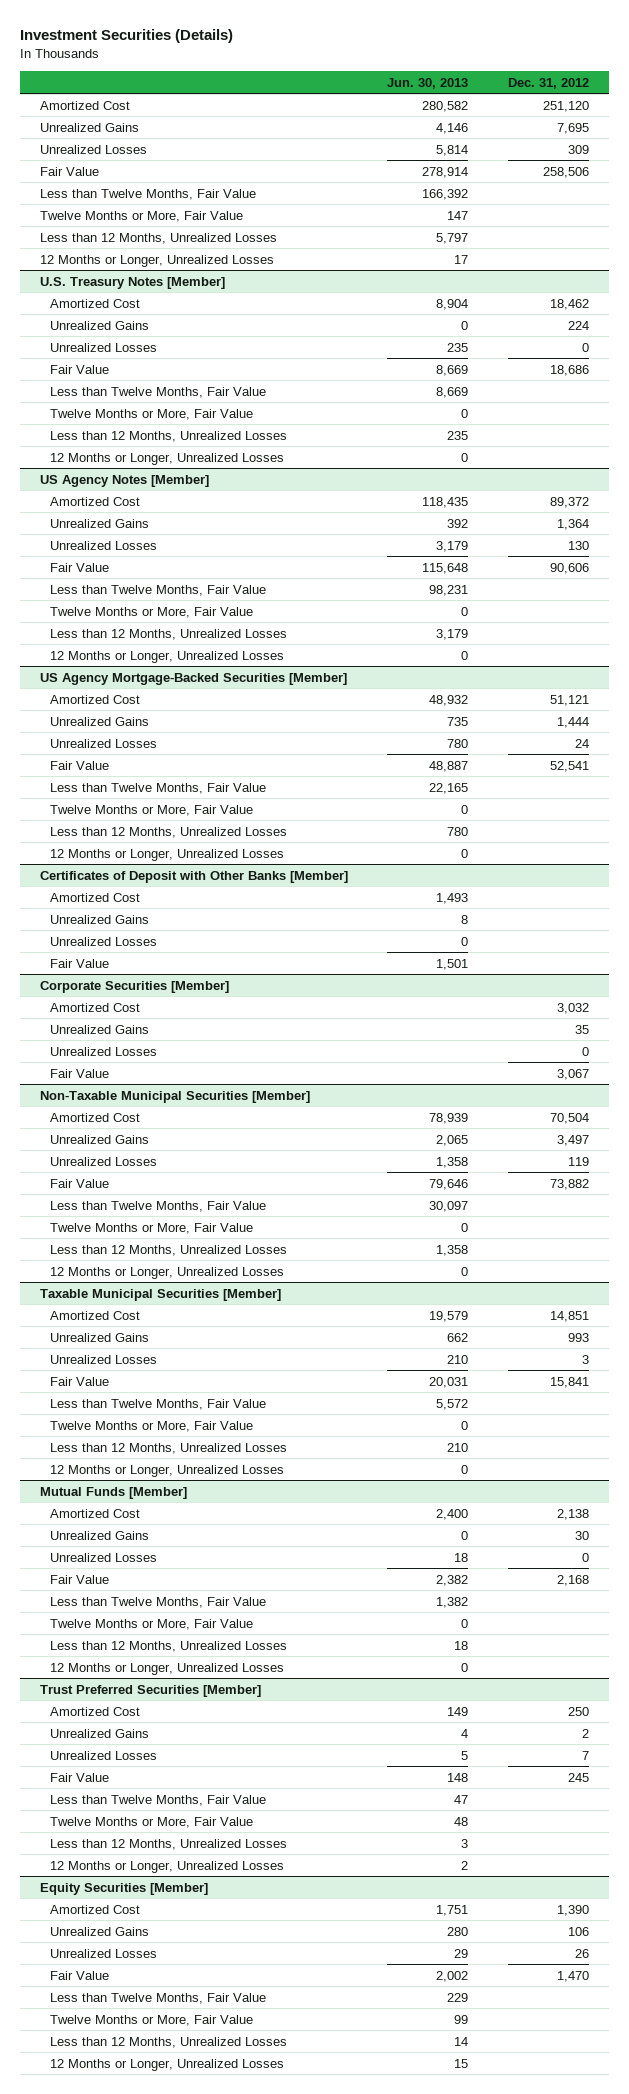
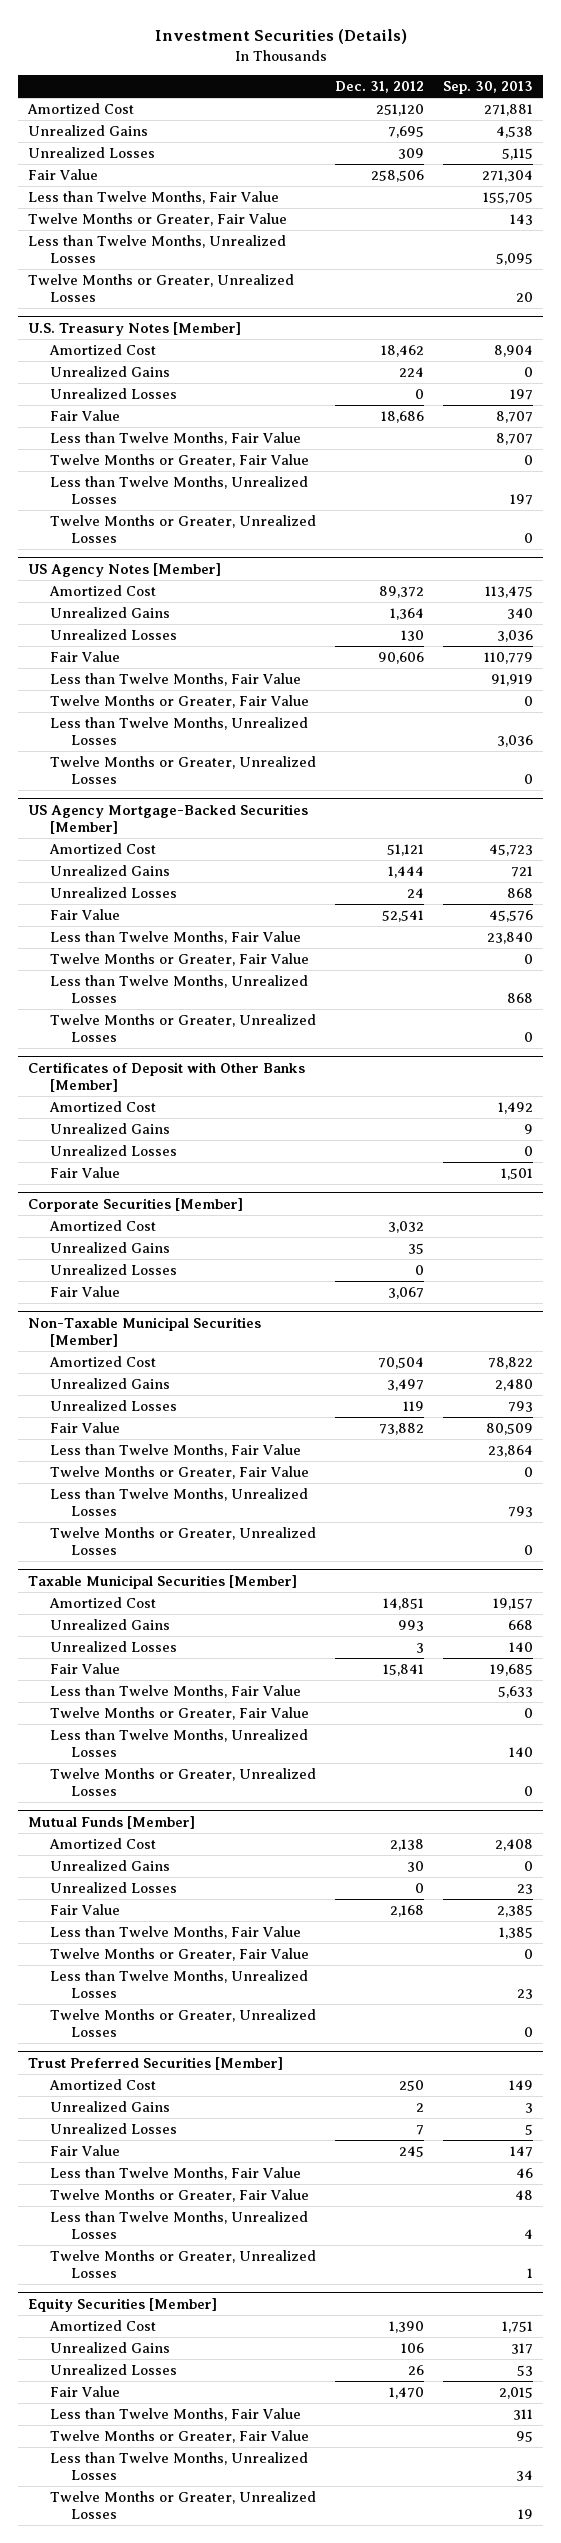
[387,77,469,89] Jun. 30, 2013 -> none
none -> [443,81,534,95] Sep. 30, 2013
[39,210,243,222] Twelve Months or More, Fair Value -> [27,213,287,227] Twelve Months or Greater, Fair Value
[39,232,277,244] Less than 12 Months, Unrealized Losses -> [27,235,286,264] Less than Twelve Months, Unrealized Losses
[39,254,274,267] 12 Months or Longer, Unrealized Losses -> [27,274,294,303] Twelve Months or Greater, Unrealized Losses
[50,408,254,420] Twelve Months or More, Fair Value -> [49,454,309,468] Twelve Months or Greater, Fair Value
[50,430,288,442] Less than 12 Months, Unrealized Losses -> [49,476,308,505] Less than Twelve Months, Unrealized Losses
[50,452,285,465] 12 Months or Longer, Unrealized Losses -> [49,515,316,544] Twelve Months or Greater, Unrealized Losses
[50,606,254,618] Twelve Months or More, Fair Value -> [49,695,309,709] Twelve Months or Greater, Fair Value
[50,628,288,640] Less than 12 Months, Unrealized Losses -> [49,717,308,746] Less than Twelve Months, Unrealized Losses
[50,650,285,663] 12 Months or Longer, Unrealized Losses -> [49,756,316,785] Twelve Months or Greater, Unrealized Losses
[50,804,254,816] Twelve Months or More, Fair Value -> [49,953,309,967] Twelve Months or Greater, Fair Value
[50,826,288,838] Less than 12 Months, Unrealized Losses -> [49,975,308,1004] Less than Twelve Months, Unrealized Losses
[50,848,285,861] 12 Months or Longer, Unrealized Losses -> [49,1014,316,1043] Twelve Months or Greater, Unrealized Losses
[50,1222,254,1234] Twelve Months or More, Fair Value -> [49,1466,309,1480] Twelve Months or Greater, Fair Value
[50,1244,288,1256] Less than 12 Months, Unrealized Losses -> [49,1488,308,1517] Less than Twelve Months, Unrealized Losses
[50,1266,285,1279] 12 Months or Longer, Unrealized Losses -> [49,1527,316,1556] Twelve Months or Greater, Unrealized Losses
[50,1420,254,1432] Twelve Months or More, Fair Value -> [49,1707,309,1721] Twelve Months or Greater, Fair Value
[50,1442,288,1454] Less than 12 Months, Unrealized Losses -> [49,1729,308,1758] Less than Twelve Months, Unrealized Losses
[50,1464,285,1477] 12 Months or Longer, Unrealized Losses -> [49,1768,316,1797] Twelve Months or Greater, Unrealized Losses
[50,1618,254,1630] Twelve Months or More, Fair Value -> [49,1948,309,1962] Twelve Months or Greater, Fair Value
[50,1640,288,1652] Less than 12 Months, Unrealized Losses -> [49,1970,308,1999] Less than Twelve Months, Unrealized Losses
[50,1662,285,1675] 12 Months or Longer, Unrealized Losses -> [49,2009,316,2038] Twelve Months or Greater, Unrealized Losses
[50,1816,254,1828] Twelve Months or More, Fair Value -> [49,2189,309,2203] Twelve Months or Greater, Fair Value
[50,1838,288,1850] Less than 12 Months, Unrealized Losses -> [49,2211,308,2240] Less than Twelve Months, Unrealized Losses
[50,1860,285,1873] 12 Months or Longer, Unrealized Losses -> [49,2250,316,2279] Twelve Months or Greater, Unrealized Losses
[50,2014,254,2026] Twelve Months or More, Fair Value -> [49,2430,309,2444] Twelve Months or Greater, Fair Value
[50,2036,288,2048] Less than 12 Months, Unrealized Losses -> [49,2452,308,2481] Less than Twelve Months, Unrealized Losses
[50,2058,285,2071] 12 Months or Longer, Unrealized Losses -> [49,2491,316,2520] Twelve Months or Greater, Unrealized Losses

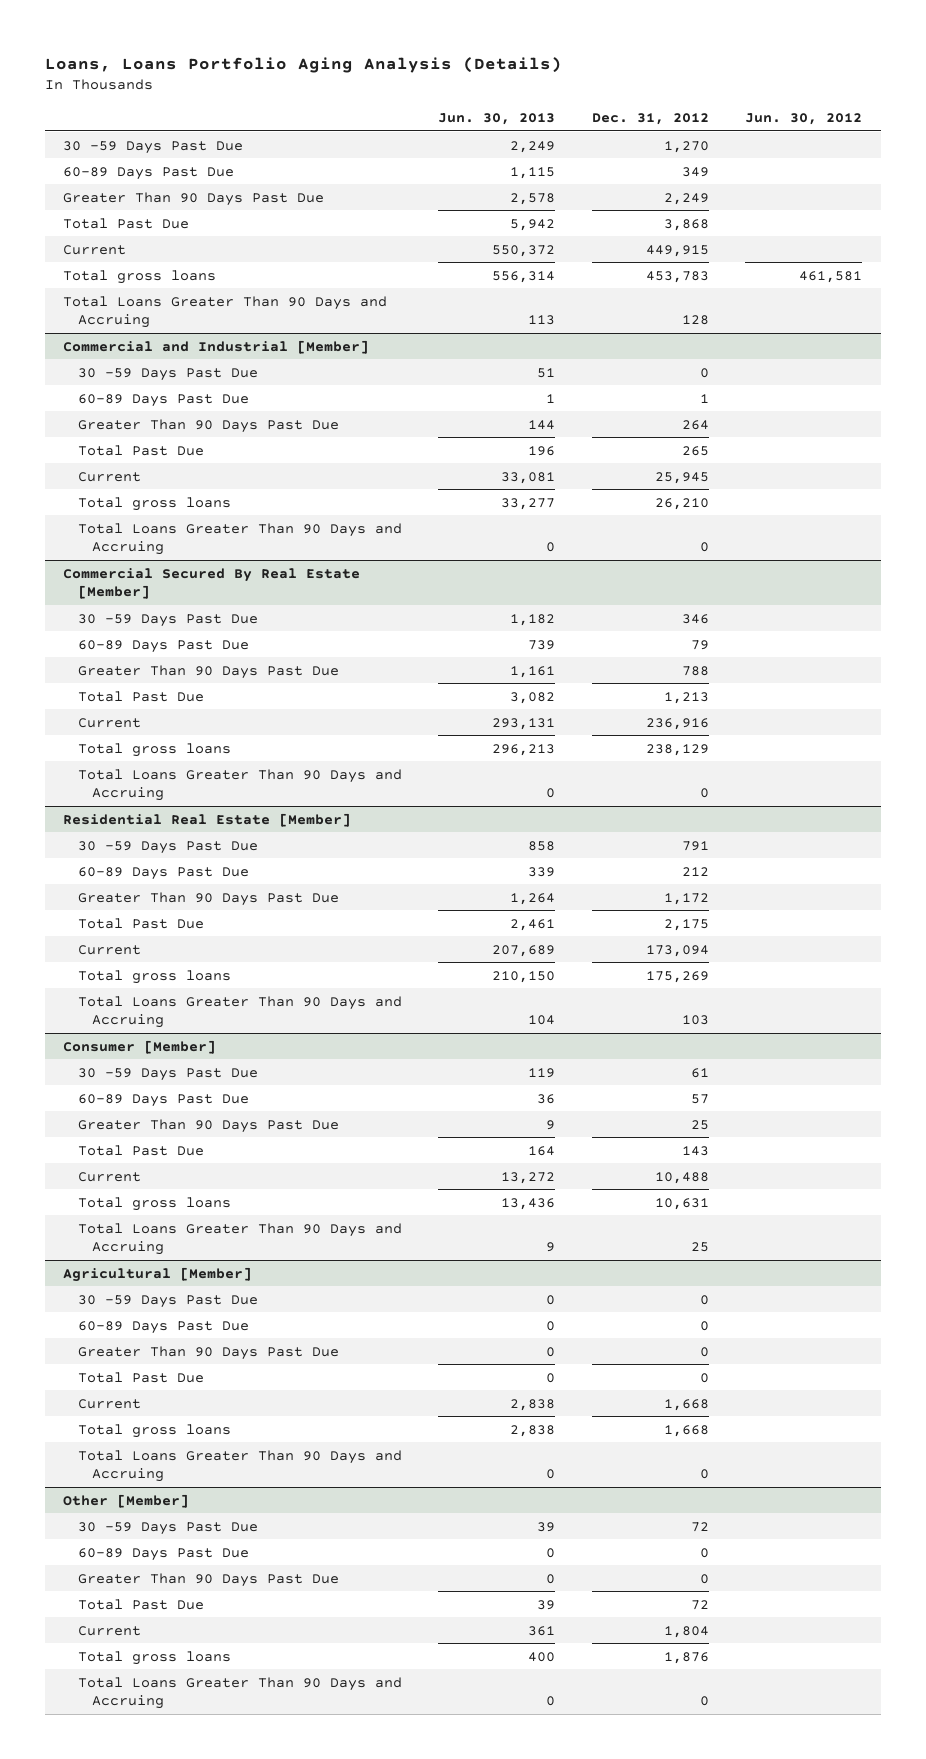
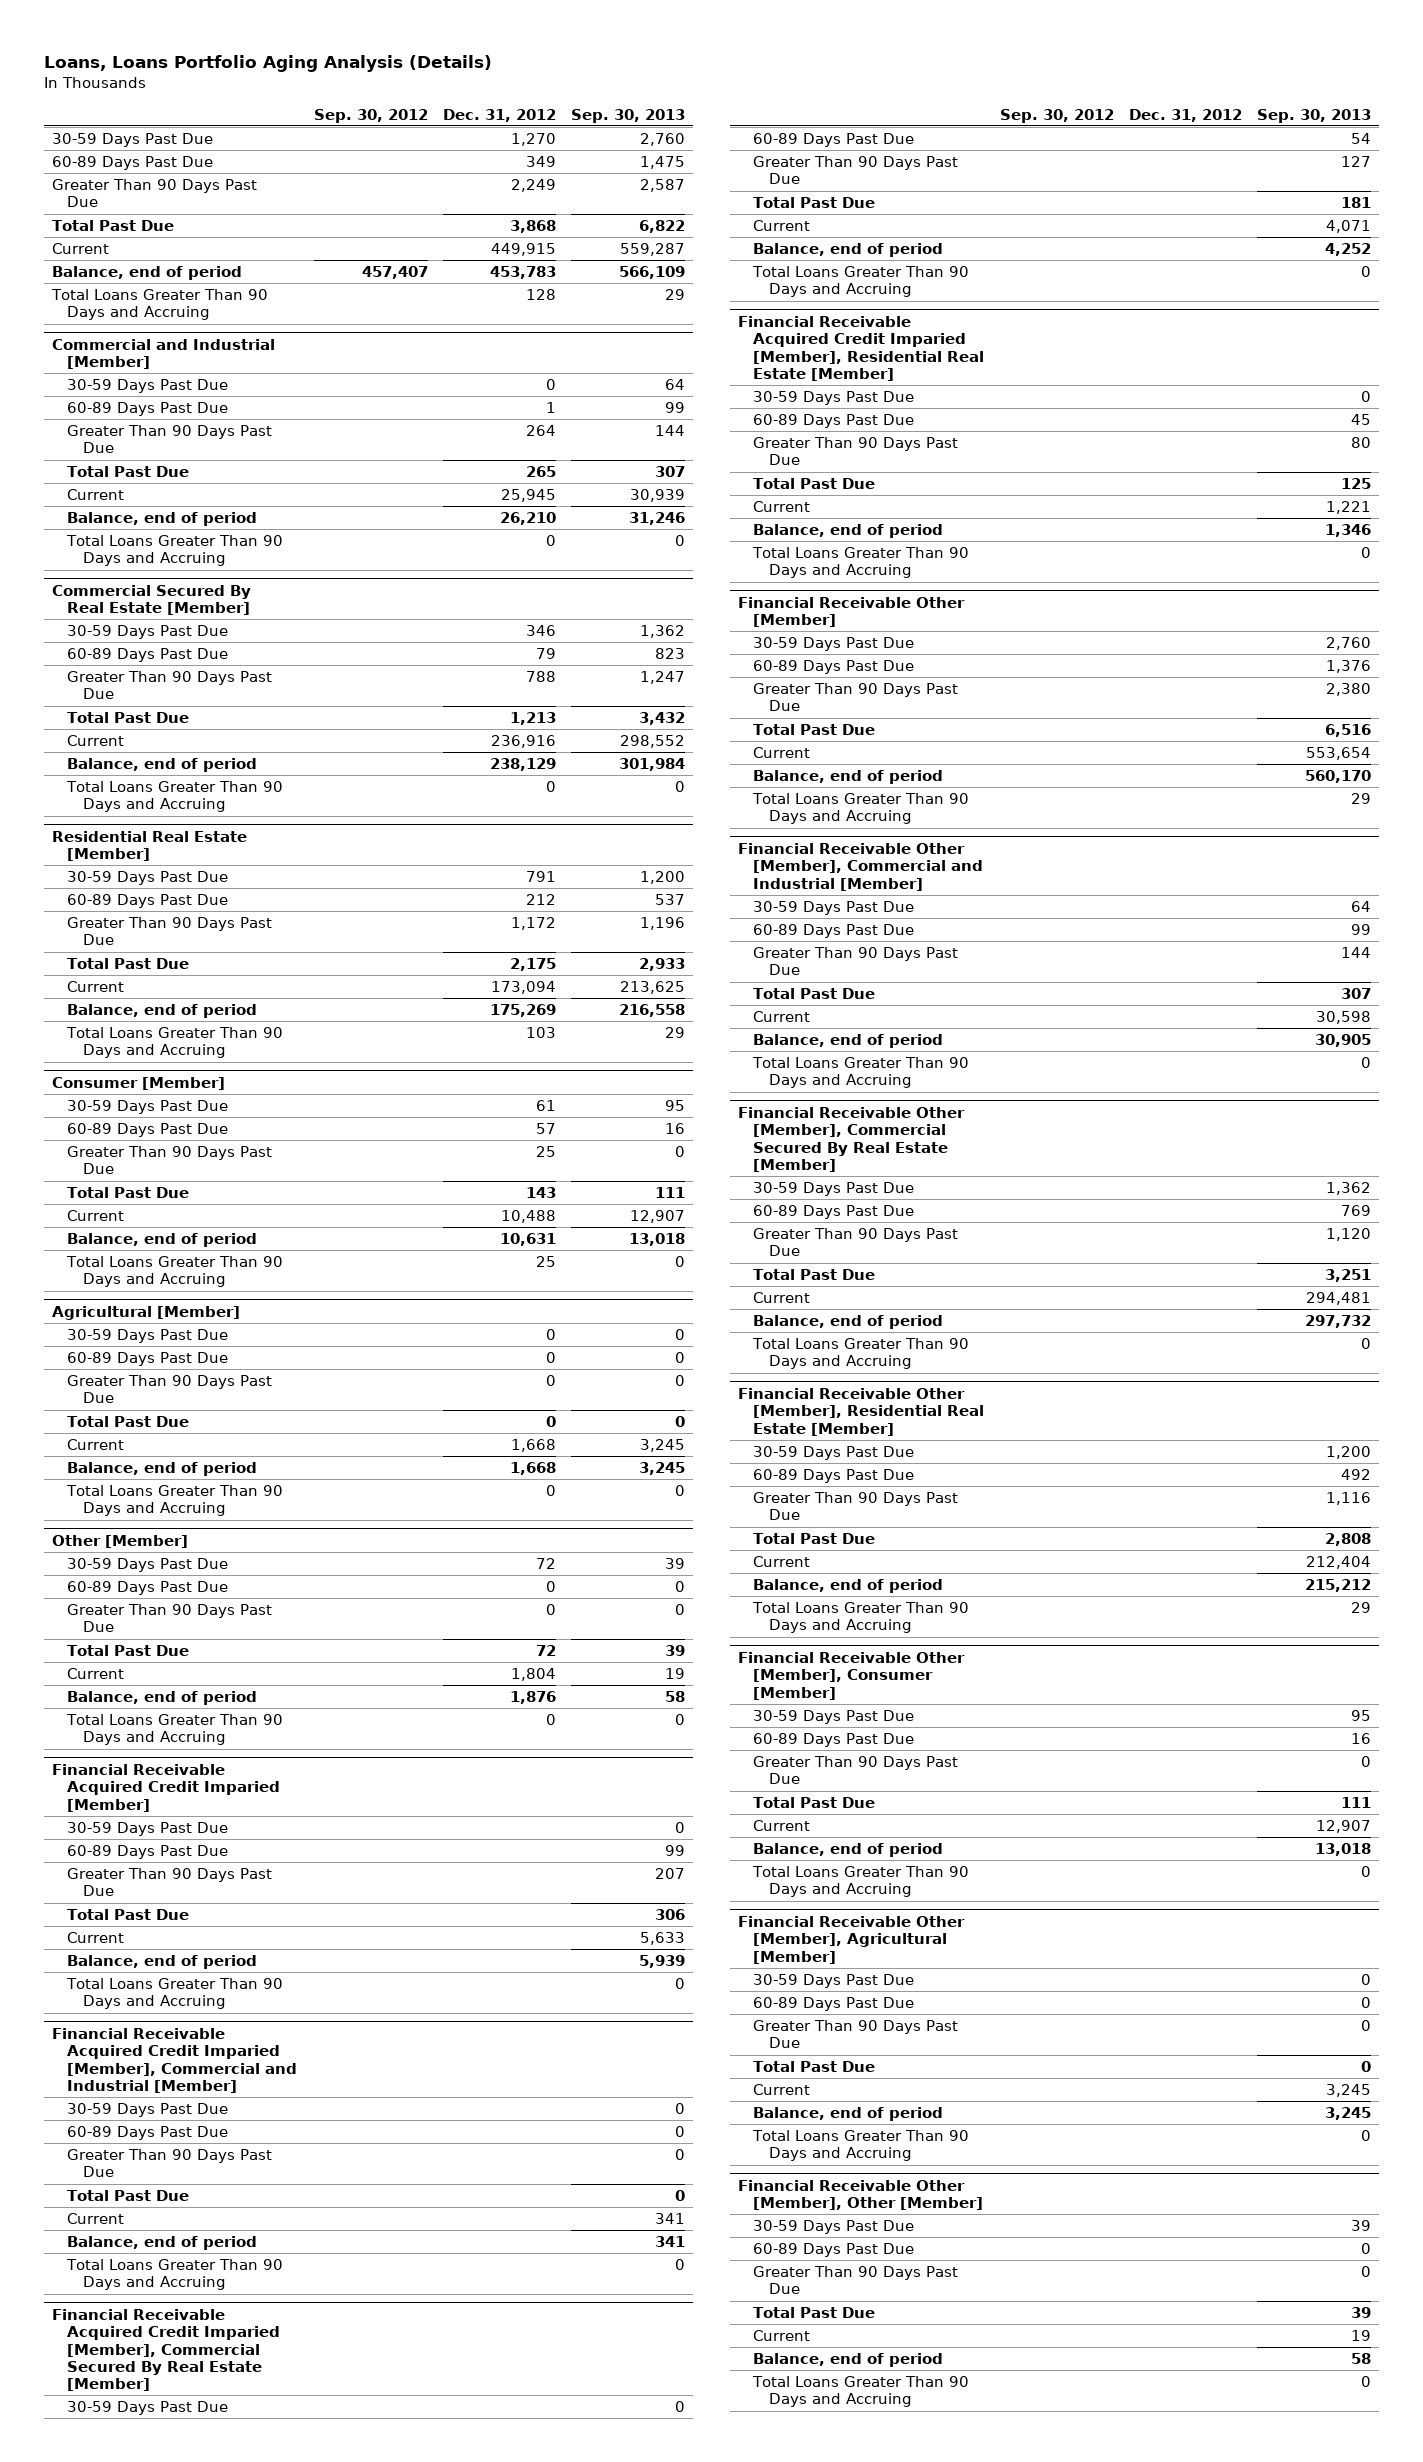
[438,113,556,126] Jun. 30, 2013 -> none
[745,113,863,126] Jun. 30, 2012 -> none
none -> [313,108,428,123] Sep. 30, 2012
none -> [571,108,686,123] Sep. 30, 2013
[63,140,244,154] 30 -59 Days Past Due -> [52,133,214,148] 30-59 Days Past Due
[63,269,217,284] Total gross loans -> [52,266,243,281] Balance, end of period
[77,367,258,381] 30 -59 Days Past Due -> [67,379,229,394] 30-59 Days Past Due
[77,496,231,511] Total gross loans -> [67,512,258,527] Balance, end of period
[77,613,258,627] 30 -59 Days Past Due -> [67,625,229,640] 30-59 Days Past Due
[77,742,231,757] Total gross loans -> [67,758,258,773] Balance, end of period
[77,840,258,854] 30 -59 Days Past Due -> [67,871,229,886] 30-59 Days Past Due
[77,969,231,984] Total gross loans -> [67,1004,258,1019] Balance, end of period
[77,1067,258,1081] 30 -59 Days Past Due -> [67,1100,229,1115] 30-59 Days Past Due
[77,1196,231,1211] Total gross loans -> [67,1233,258,1248] Balance, end of period
[77,1294,258,1308] 30 -59 Days Past Due -> [67,1329,229,1344] 30-59 Days Past Due
[77,1423,231,1438] Total gross loans -> [67,1462,258,1477] Balance, end of period
[77,1521,258,1535] 30 -59 Days Past Due -> [67,1558,229,1573] 30-59 Days Past Due
[77,1650,231,1665] Total gross loans -> [67,1691,258,1706] Balance, end of period
none -> [52,1763,281,1812] Financial Receivable Acquired Credit Imparied [Member]
none -> [67,1822,229,1837] 30-59 Days Past Due
none -> [67,1845,229,1860] 60-89 Days Past Due
none -> [67,1868,273,1897] Greater Than 90 Days Past Due
none -> [67,1909,190,1921] Total Past Due
none -> [67,1932,125,1944] Current
none -> [67,1955,258,1970] Balance, end of period
none -> [66,1978,284,2010] Total Loans Greater Than 90 Days and Accruing
none -> [52,2027,298,2093] Financial Receivable Acquired Credit Imparied [Member], Commercial and Industrial [Member]
none -> [67,2103,229,2118] 30-59 Days Past Due
none -> [67,2126,229,2141] 60-89 Days Past Due
none -> [67,2149,273,2178] Greater Than 90 Days Past Due
none -> [67,2190,190,2202] Total Past Due
none -> [67,2213,125,2225] Current
none -> [67,2236,258,2251] Balance, end of period
none -> [66,2259,284,2291] Total Loans Greater Than 90 Days and Accruing
none -> [52,2308,281,2392] Financial Receivable Acquired Credit Imparied [Member], Commercial Secured By Real Estate [Member]
none -> [67,2401,229,2416] 30-59 Days Past Due
none -> [753,133,915,148] 60-89 Days Past Due
none -> [753,156,959,185] Greater Than 90 Days Past Due
none -> [753,197,876,209] Total Past Due
none -> [753,220,811,232] Current
none -> [753,243,944,258] Balance, end of period
none -> [752,266,970,298] Total Loans Greater Than 90 Days and Accruing
none -> [737,315,985,381] Financial Receivable Acquired Credit Imparied [Member], Residential Real Estate [Member]
none -> [753,391,915,406] 30-59 Days Past Due
none -> [753,414,915,429] 60-89 Days Past Due
none -> [753,437,959,466] Greater Than 90 Days Past Due
none -> [753,478,876,490] Total Past Due
none -> [753,501,811,513] Current
none -> [753,524,944,539] Balance, end of period
none -> [752,547,970,579] Total Loans Greater Than 90 Days and Accruing
none -> [737,596,965,628] Financial Receivable Other [Member]
none -> [753,637,915,652] 30-59 Days Past Due
none -> [753,660,915,675] 60-89 Days Past Due
none -> [753,683,959,712] Greater Than 90 Days Past Due
none -> [753,724,876,736] Total Past Due
none -> [753,747,811,759] Current
none -> [753,770,944,785] Balance, end of period
none -> [752,793,970,825] Total Loans Greater Than 90 Days and Accruing
none -> [737,842,984,891] Financial Receivable Other [Member], Commercial and Industrial [Member]
none -> [753,901,915,916] 30-59 Days Past Due
none -> [753,924,915,939] 60-89 Days Past Due
none -> [753,947,959,976] Greater Than 90 Days Past Due
none -> [753,988,876,1000] Total Past Due
none -> [753,1011,811,1023] Current
none -> [753,1034,944,1049] Balance, end of period
none -> [752,1057,970,1089] Total Loans Greater Than 90 Days and Accruing
none -> [737,1106,965,1172] Financial Receivable Other [Member], Commercial Secured By Real Estate [Member]
none -> [753,1182,915,1197] 30-59 Days Past Due
none -> [753,1205,915,1220] 60-89 Days Past Due
none -> [753,1228,959,1257] Greater Than 90 Days Past Due
none -> [753,1269,876,1281] Total Past Due
none -> [753,1292,811,1304] Current
none -> [753,1315,944,1330] Balance, end of period
none -> [752,1338,970,1370] Total Loans Greater Than 90 Days and Accruing
none -> [737,1387,985,1436] Financial Receivable Other [Member], Residential Real Estate [Member]
none -> [753,1446,915,1461] 30-59 Days Past Due
none -> [753,1469,915,1484] 60-89 Days Past Due
none -> [753,1492,959,1521] Greater Than 90 Days Past Due
none -> [753,1533,876,1545] Total Past Due
none -> [753,1556,811,1568] Current
none -> [753,1579,944,1594] Balance, end of period
none -> [752,1602,970,1634] Total Loans Greater Than 90 Days and Accruing
none -> [737,1651,965,1700] Financial Receivable Other [Member], Consumer [Member]
none -> [753,1710,915,1725] 30-59 Days Past Due
none -> [753,1733,915,1748] 60-89 Days Past Due
none -> [753,1756,959,1785] Greater Than 90 Days Past Due
none -> [753,1797,876,1809] Total Past Due
none -> [753,1820,811,1832] Current
none -> [753,1843,944,1858] Balance, end of period
none -> [752,1866,970,1898] Total Loans Greater Than 90 Days and Accruing
none -> [737,1915,965,1964] Financial Receivable Other [Member], Agricultural [Member]
none -> [753,1974,915,1989] 30-59 Days Past Due
none -> [753,1997,915,2012] 60-89 Days Past Due
none -> [753,2020,959,2049] Greater Than 90 Days Past Due
none -> [753,2061,876,2073] Total Past Due
none -> [753,2084,811,2096] Current
none -> [753,2107,944,2122] Balance, end of period
none -> [752,2130,970,2162] Total Loans Greater Than 90 Days and Accruing
none -> [737,2179,984,2211] Financial Receivable Other [Member], Other [Member]
none -> [753,2220,915,2235] 30-59 Days Past Due
none -> [753,2243,915,2258] 60-89 Days Past Due
none -> [753,2266,959,2295] Greater Than 90 Days Past Due
none -> [753,2307,876,2319] Total Past Due
none -> [753,2330,811,2342] Current
none -> [753,2353,944,2368] Balance, end of period
none -> [752,2376,970,2408] Total Loans Greater Than 90 Days and Accruing

